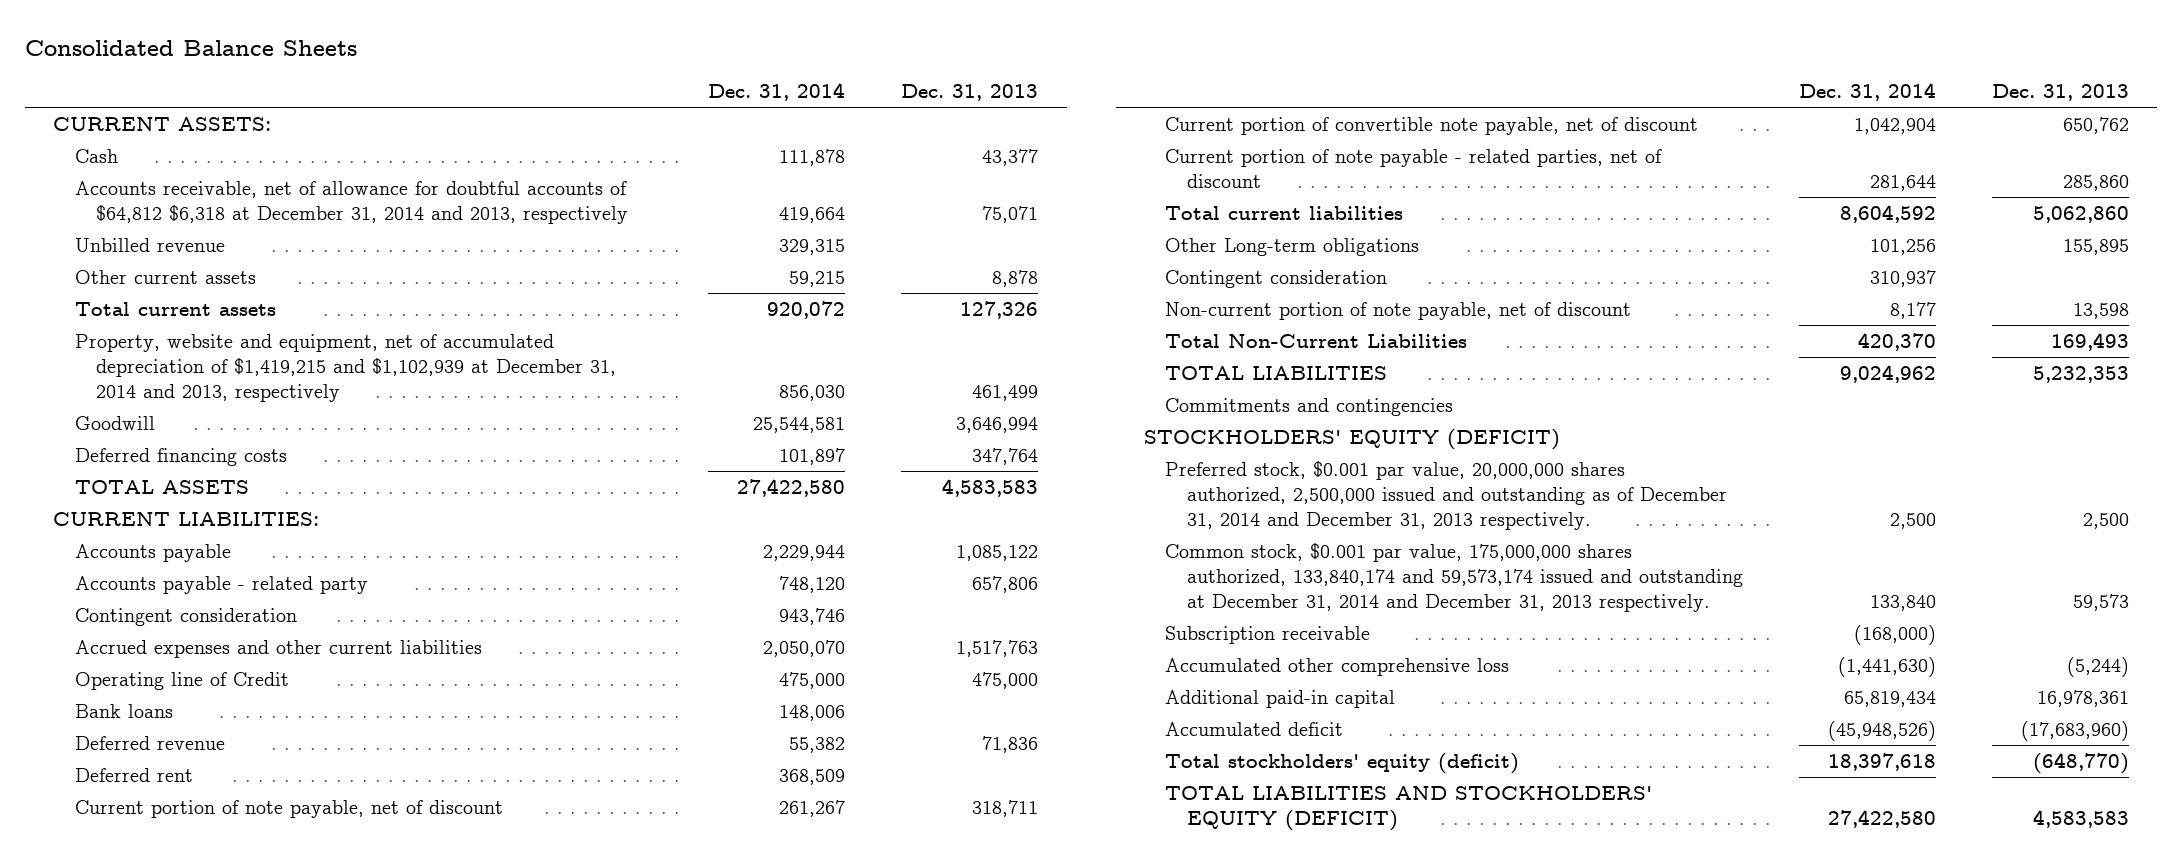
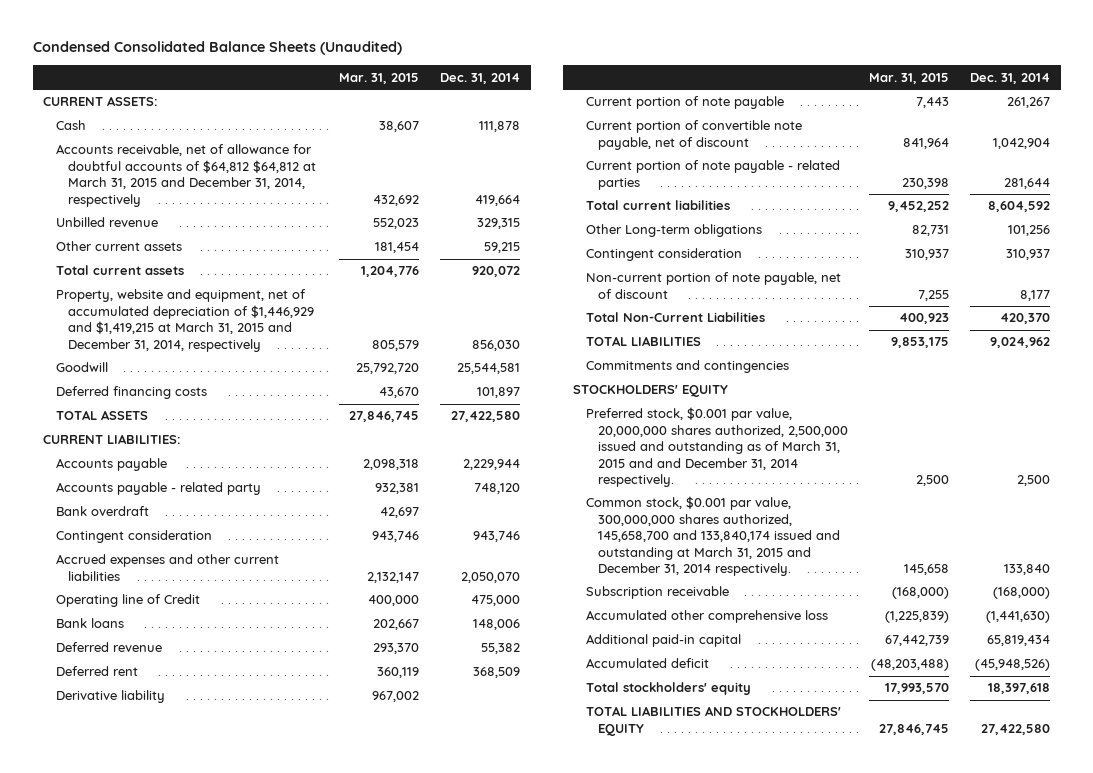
[25,39,358,56] Consolidated Balance Sheets -> [32,41,402,56] Condensed Consolidated Balance Sheets (Unaudited)
[901,84,1039,102] Dec. 31, 2013 -> none
none -> [339,72,420,84] Mar. 31, 2015
[74,180,629,224] Accounts receivable, net of allowance for doubtful accounts of $64,812 $6,318 at December 31, 2014 and 2013, respectively -> [55,144,316,207] Accounts receivable, net of allowance for doubtful accounts of $64,812 $64,812 at March 31, 2015 and December 31, 2014, respectively
[74,333,617,403] Property, website and equipment, net of accumulated depreciation of $1,419,215 and $1,102,939 at December 31, 2014 and 2013, respectively -> [55,289,314,352] Property, website and equipment, net of accumulated depreciation of $1,446,929 and $1,419,215 at March 31, 2015 and December 31, 2014, respectively
none -> [55,506,149,517] Bank overdraft
none -> [55,690,165,704] Derivative liability
[74,799,503,818] Current portion of note payable, net of discount -> [585,96,784,110] Current portion of note payable
[1165,148,1663,188] Current portion of note payable - related parties, net of discount -> [585,160,840,190] Current portion of note payable - related parties
[1143,428,1560,450] STOCKHOLDERS' EQUITY (DEFICIT) -> [573,385,729,398] STOCKHOLDERS' EQUITY
[1165,460,1727,531] Preferred stock, $0.001 par value, 20,000,000 shares authorized, 2,500,000 issued and outstanding as of December 31, 2014 and December 31, 2013 respectively. -> [585,407,849,488] Preferred stock, $0.001 par value, 20,000,000 shares authorized, 2,500,000 issued and outstanding as of March 31, 2015 and and December 31, 2014 respectively.
[1165,542,1743,613] Common stock, $0.001 par value, 175,000,000 shares authorized, 133,840,174 and 59,573,174 issued and outstanding at December 31, 2014 and December 31, 2013 respectively. -> [585,496,841,577] Common stock, $0.001 par value, 300,000,000 shares authorized, 145,658,700 and 133,840,174 issued and outstanding at March 31, 2015 and December 31, 2014 respectively.
[1165,752,1520,774] Total stockholders' equity (deficit) -> [585,682,751,696] Total stockholders' equity
[1165,785,1653,831] TOTAL LIABILITIES AND STOCKHOLDERS' EQUITY (DEFICIT) -> [585,706,841,736] TOTAL LIABILITIES AND STOCKHOLDERS' EQUITY

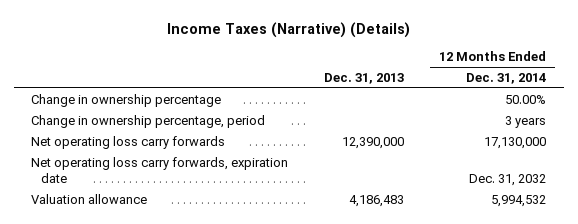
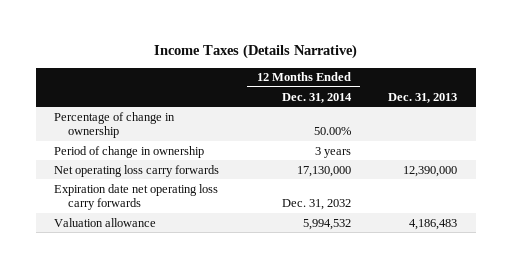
[166,21,410,38] Income Taxes (Narrative) (Details) -> [153,44,357,60] Income Taxes (Details Narrative)
[31,93,222,107] Change in ownership percentage -> [54,111,176,139] Percentage of change in ownership
[31,114,266,128] Change in ownership percentage, period -> [54,145,205,158] Period of change in ownership
[31,156,289,184] Net operating loss carry forwards, expiration date -> [54,183,219,211] Expiration date net operating loss carry forwards

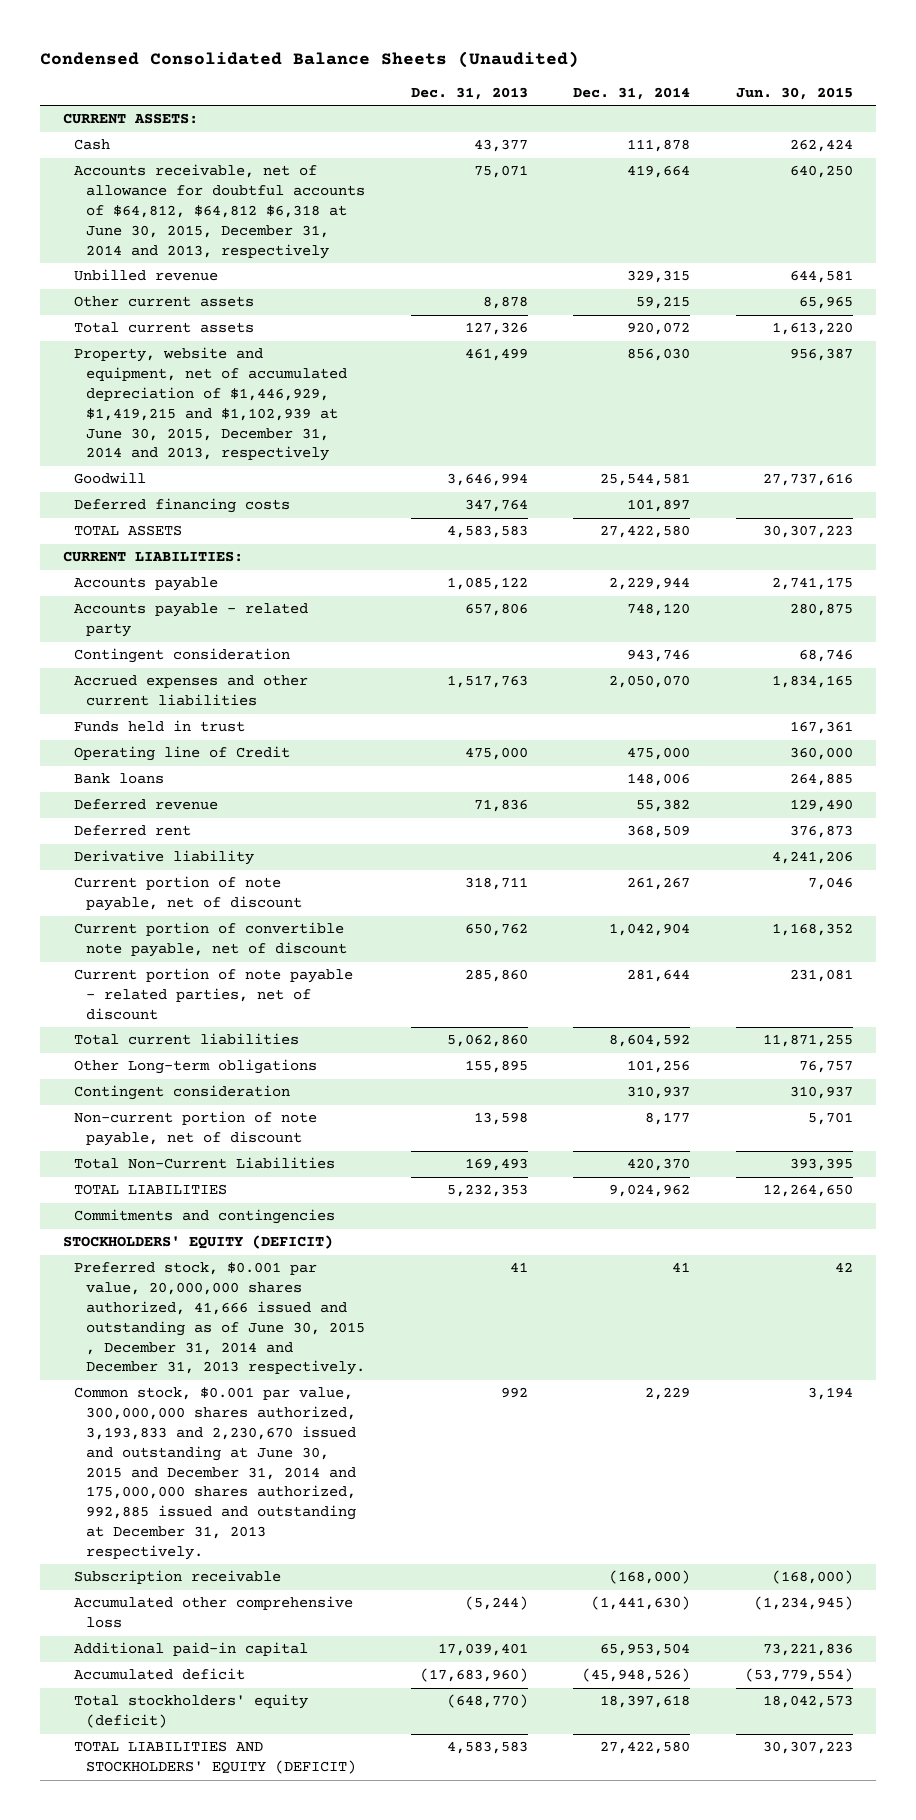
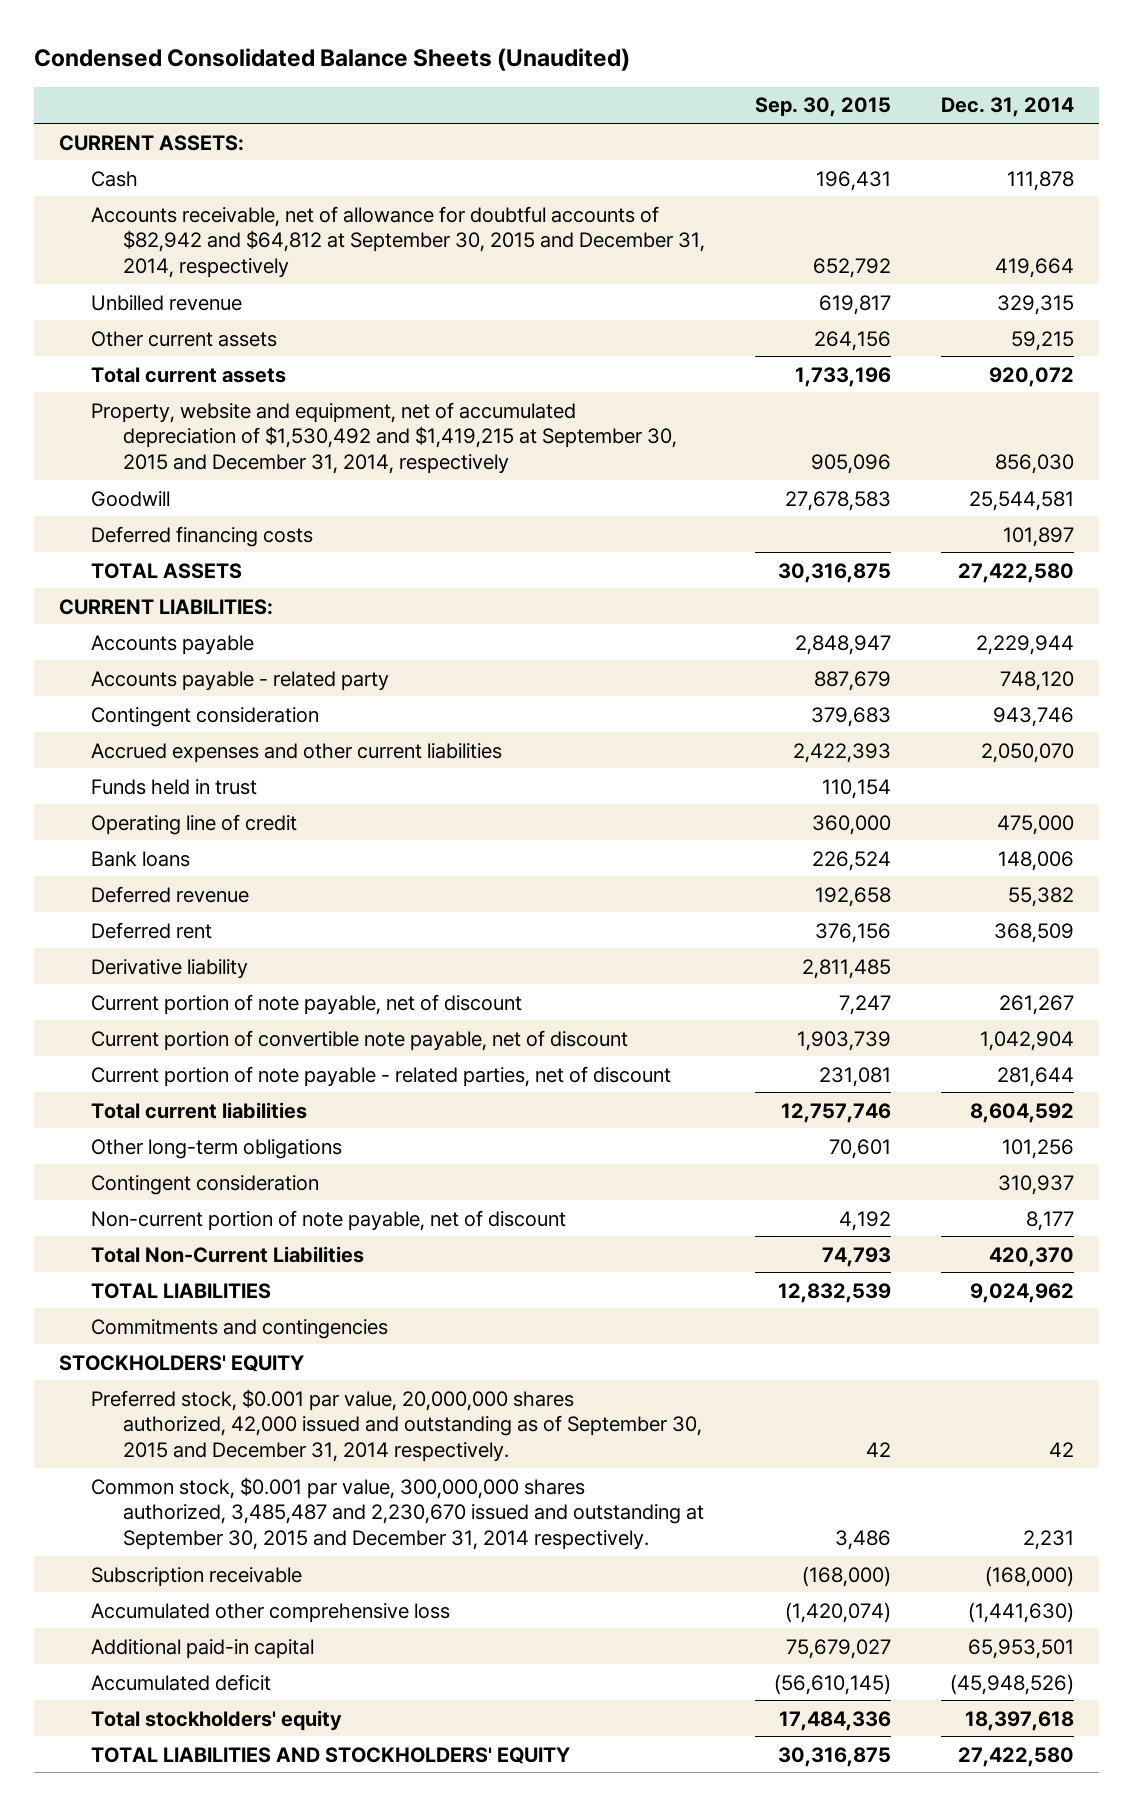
[410,86,528,100] Dec. 31, 2013 -> none
[736,86,854,100] Jun. 30, 2015 -> none
none -> [755,97,892,118] Sep. 30, 2015
[74,164,365,259] Accounts receivable, net of allowance for doubtful accounts of $64,812, $64,812 $6,318 at June 30, 2015, December 31, 2014 and 2013, respectively -> [91,205,706,279] Accounts receivable, net of allowance for doubtful accounts of $82,942 and $64,812 at September 30, 2015 and December 31, 2014, respectively
[74,347,347,462] Property, website and equipment, net of accumulated depreciation of $1,446,929, $1,419,215 and $1,102,939 at June 30, 2015, December 31, 2014 and 2013, respectively -> [91,401,678,475] Property, website and equipment, net of accumulated depreciation of $1,530,492 and $1,419,215 at September 30, 2015 and December 31, 2014, respectively
[74,746,291,762] Operating line of Credit -> [91,813,298,835] Operating line of credit
[74,1059,318,1075] Other Long-term obligations -> [91,1138,343,1159] Other long-term obligations
[62,1235,333,1250] STOCKHOLDERS' EQUITY (DEFICIT) -> [59,1354,305,1372] STOCKHOLDERS' EQUITY
[74,1262,365,1376] Preferred stock, $0.001 par value, 20,000,000 shares authorized, 41,666 issued and outstanding as of June 30, 2015 , December 31, 2014 and December 31, 2013 respectively. -> [91,1388,703,1463] Preferred stock, $0.001 par value, 20,000,000 shares authorized, 42,000 issued and outstanding as of September 30, 2015 and December 31, 2014 respectively.
[672,1262,691,1273] 41 -> [1049,1442,1075,1458] 42
[74,1387,356,1560] Common stock, $0.001 par value, 300,000,000 shares authorized, 3,193,833 and 2,230,670 issued and outstanding at June 30, 2015 and December 31, 2014 and 175,000,000 shares authorized, 992,885 issued and outstanding at December 31, 2013 respectively. -> [91,1476,705,1551] Common stock, $0.001 par value, 300,000,000 shares authorized, 3,485,487 and 2,230,670 issued and outstanding at September 30, 2015 and December 31, 2014 respectively.
[645,1387,691,1401] 2,229 -> [1023,1530,1075,1551] 2,231
[600,1643,691,1657] 65,953,504 -> [968,1638,1075,1659] 65,953,501
[74,1694,309,1729] Total stockholders' equity (deficit) -> [91,1709,343,1731] Total stockholders' equity
[74,1741,356,1775] TOTAL LIABILITIES AND STOCKHOLDERS' EQUITY (DEFICIT) -> [91,1746,571,1764] TOTAL LIABILITIES AND STOCKHOLDERS' EQUITY

